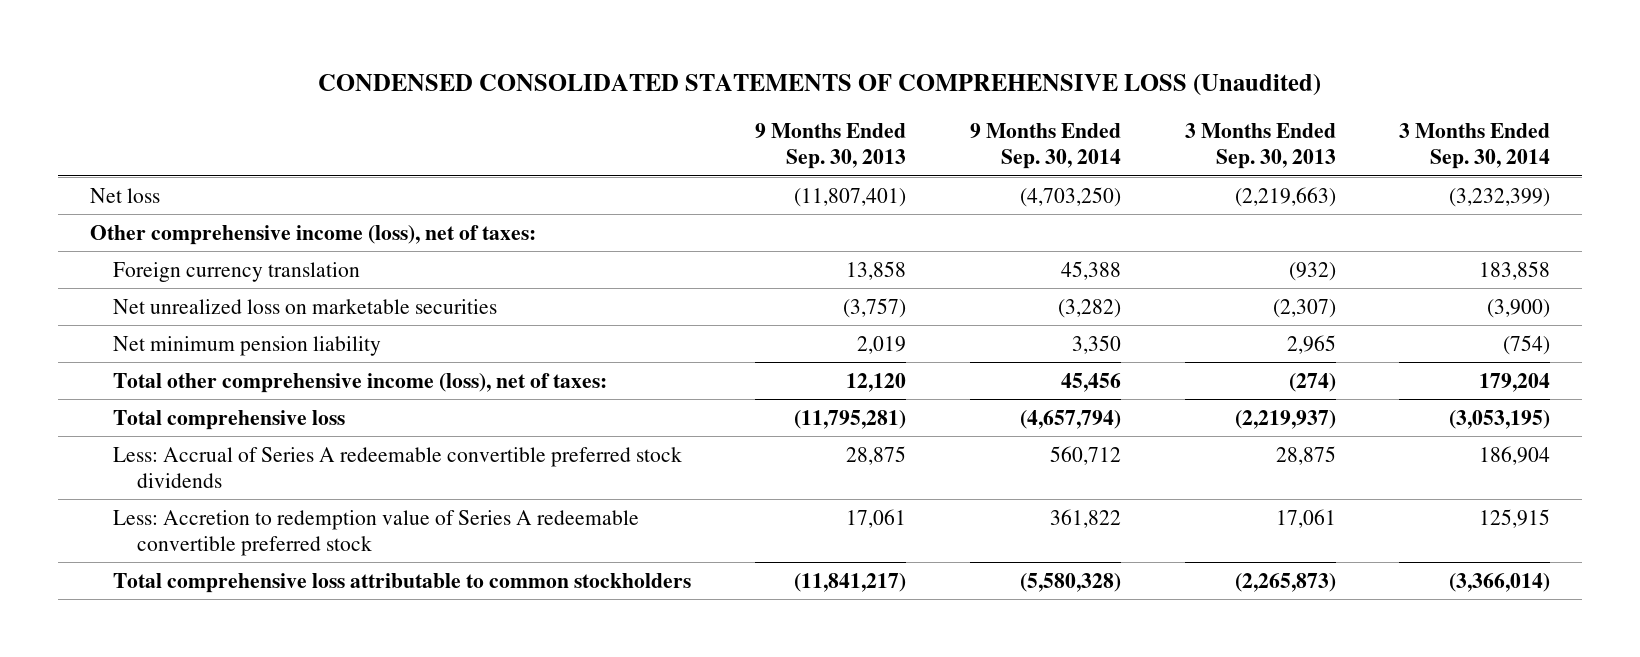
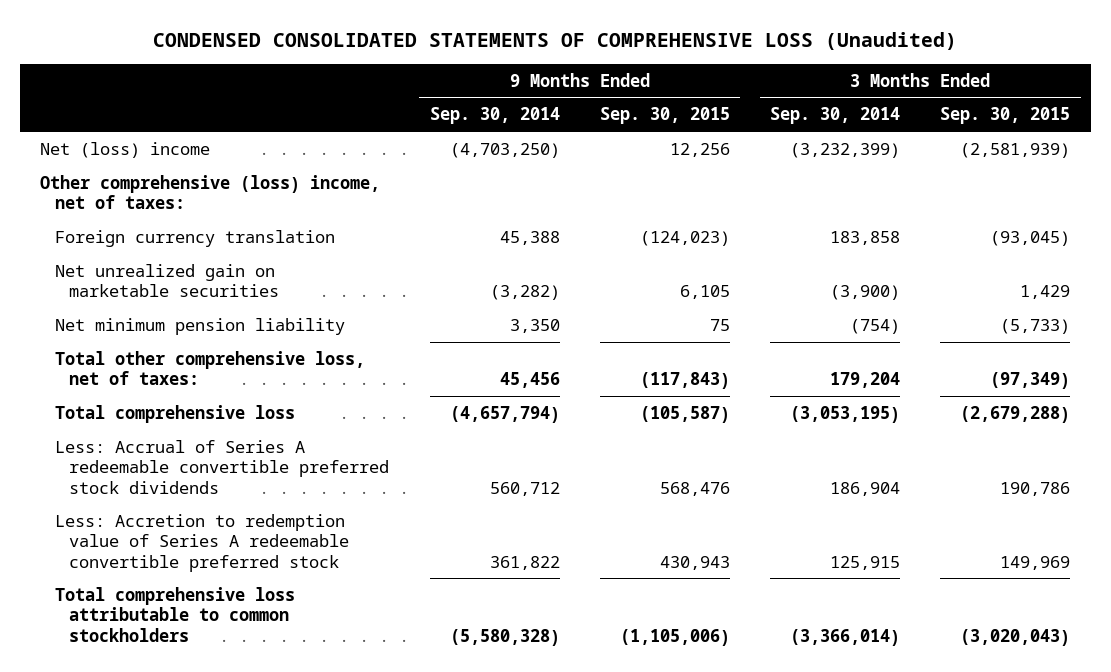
[755,122,907,170] 9 Months Ended Sep. 30, 2013 -> none
[1184,122,1336,170] 3 Months Ended Sep. 30, 2013 -> none
none -> [599,107,730,125] Sep. 30, 2015
none -> [940,107,1071,125] Sep. 30, 2015
[89,187,160,203] Net loss -> [40,141,211,158] Net (loss) income
[89,224,536,245] Other comprehensive income (loss), net of taxes: -> [40,174,381,210] Other comprehensive (loss) income, net of taxes:
[113,298,498,314] Net unrealized loss on marketable securities -> [54,263,280,298] Net unrealized gain on marketable securities
[113,372,608,393] Total other comprehensive income (loss), net of taxes: -> [54,350,365,386] Total other comprehensive loss, net of taxes:

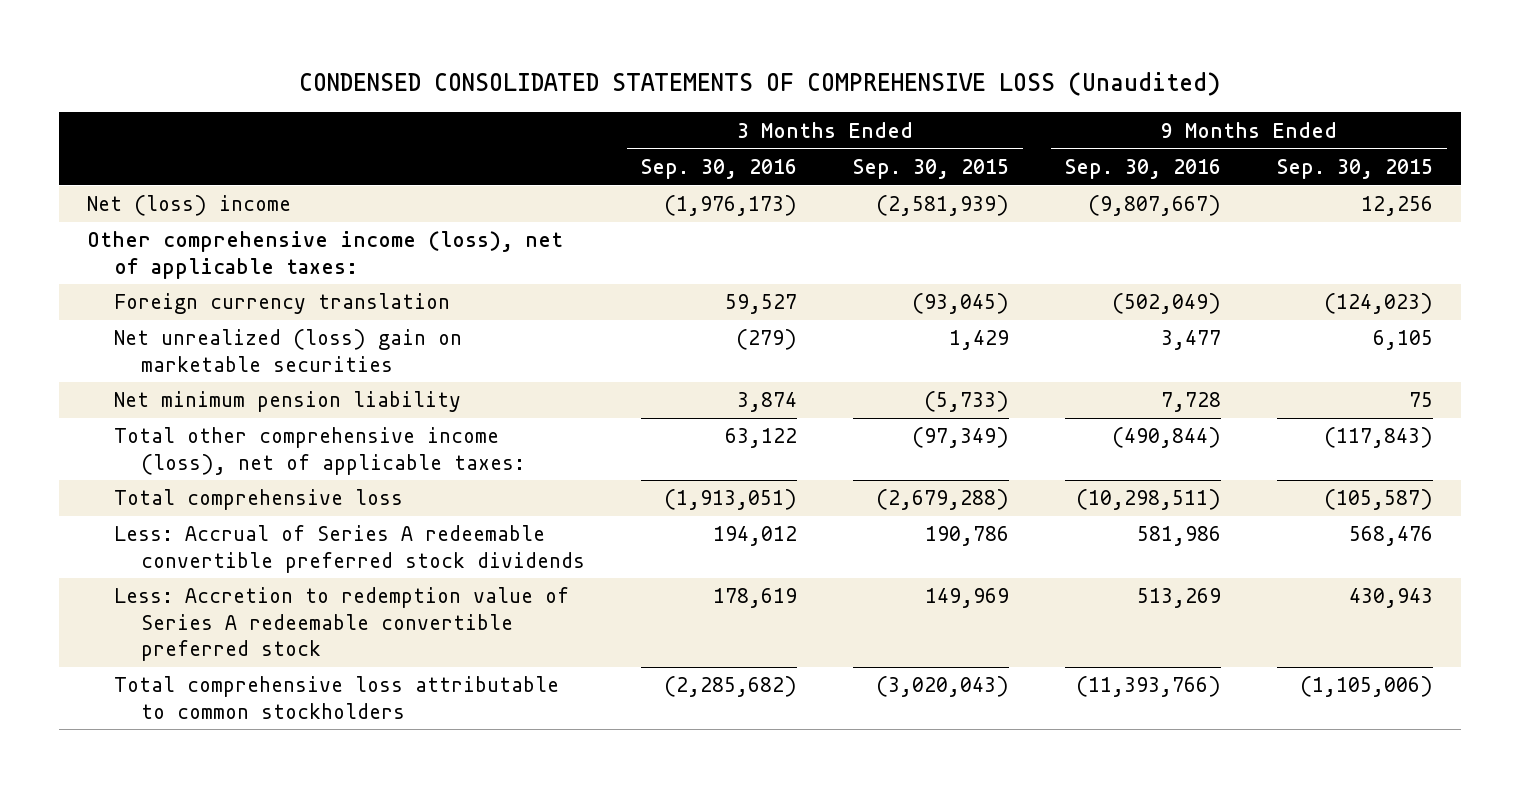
[429,107,560,125] Sep. 30, 2014 -> none
[770,107,901,125] Sep. 30, 2014 -> none
none -> [641,158,798,179] Sep. 30, 2016
none -> [1065,158,1222,179] Sep. 30, 2016
[40,174,381,210] Other comprehensive (loss) income, net of taxes: -> [86,231,563,279] Other comprehensive income (loss), net of applicable taxes:
[54,263,280,298] Net unrealized gain on marketable securities -> [114,329,463,372] Net unrealized (loss) gain on marketable securities
[54,350,365,386] Total other comprehensive loss, net of taxes: -> [114,427,526,475] Total other comprehensive income (loss), net of applicable taxes:

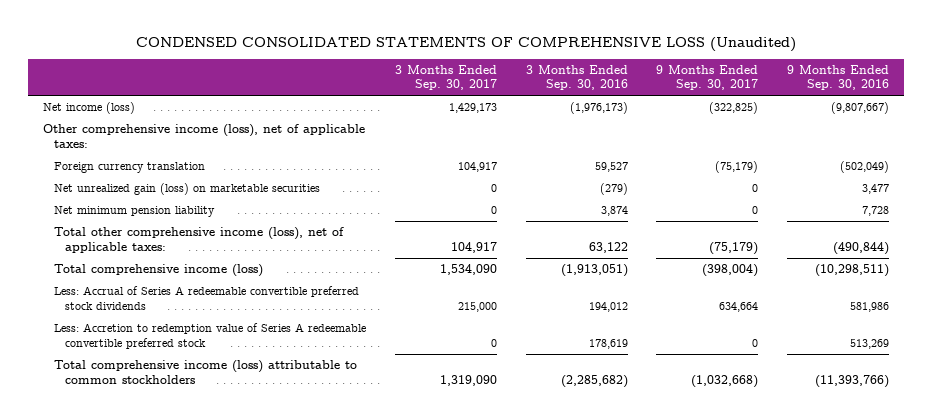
[853,158,1010,179] Sep. 30, 2015 -> none
[1277,158,1434,179] Sep. 30, 2015 -> none
none -> [394,65,497,91] 3 Months Ended Sep. 30, 2017
none -> [656,65,759,91] 9 Months Ended Sep. 30, 2017
[86,195,291,217] Net (loss) income -> [42,102,135,115] Net income (loss)
[114,329,463,372] Net unrealized (loss) gain on marketable securities -> [53,183,320,196] Net unrealized gain (loss) on marketable securities
[114,489,404,511] Total comprehensive loss -> [53,264,263,278] Total comprehensive income (loss)
[114,676,560,719] Total comprehensive loss attributable to common stockholders -> [53,360,357,384] Total comprehensive income (loss) attributable to common stockholders

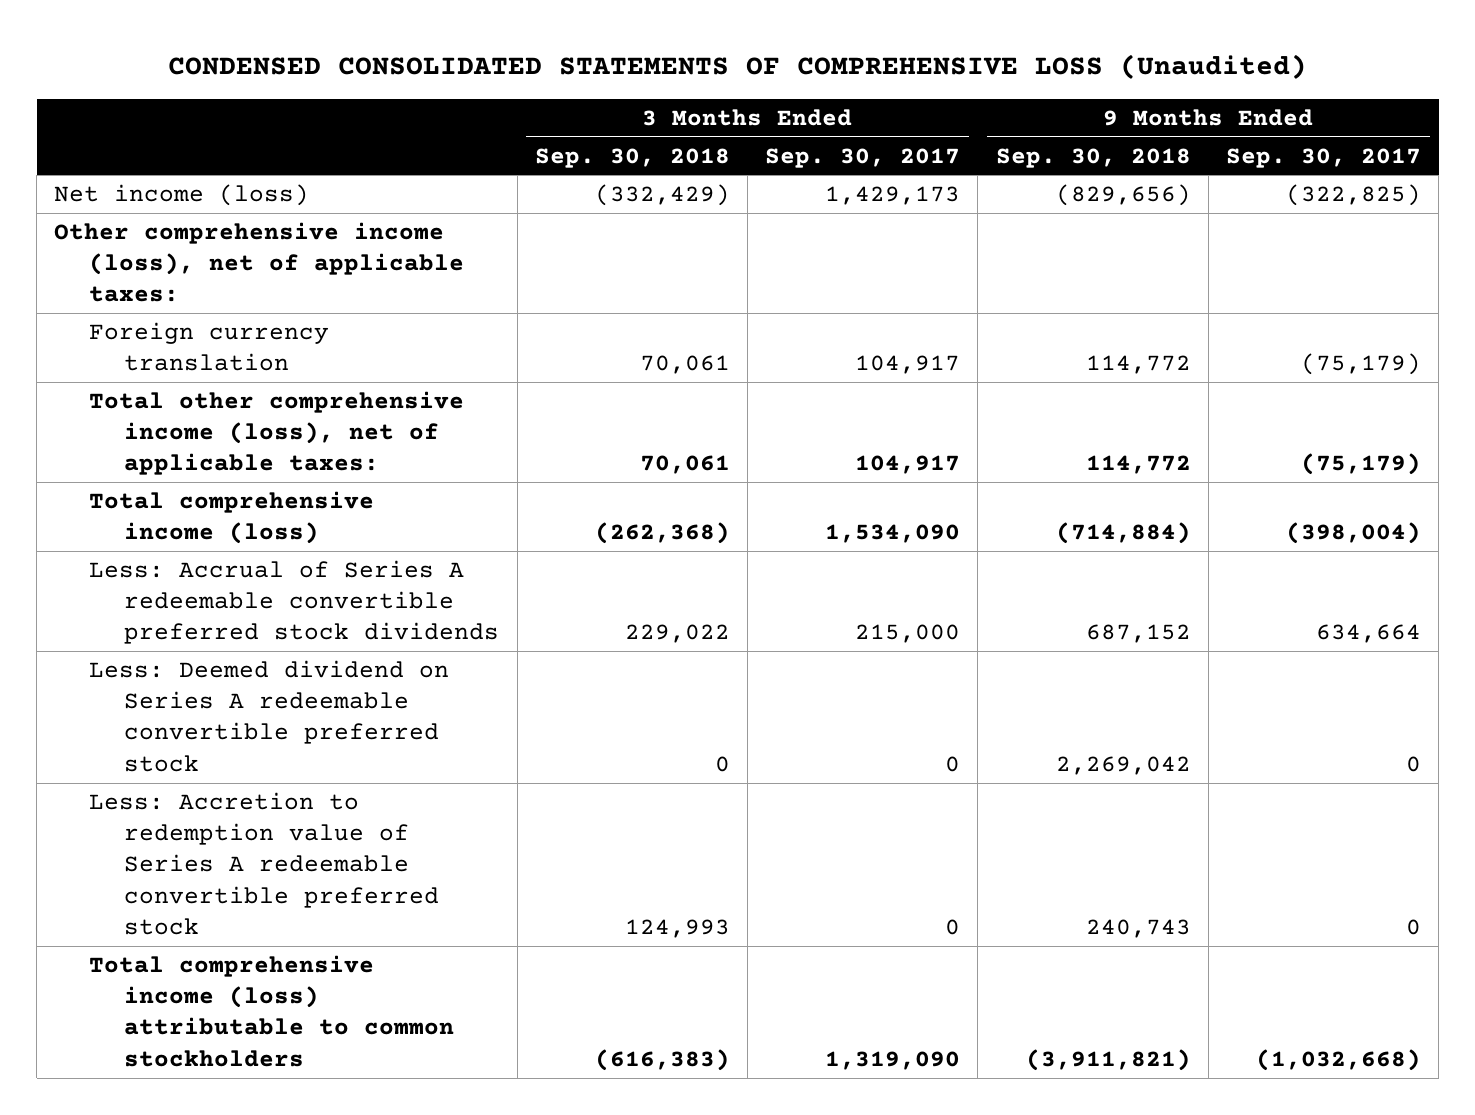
[525,65,628,91] 3 Months Ended Sep. 30, 2016 -> none
[787,65,890,91] 9 Months Ended Sep. 30, 2016 -> none
none -> [534,147,730,168] Sep. 30, 2018
none -> [995,147,1191,168] Sep. 30, 2018
[53,183,320,196] Net unrealized gain (loss) on marketable securities -> none
[53,206,215,218] Net minimum pension liability -> none
none -> [89,659,450,772] Less: Deemed dividend on Series A redeemable convertible preferred stock

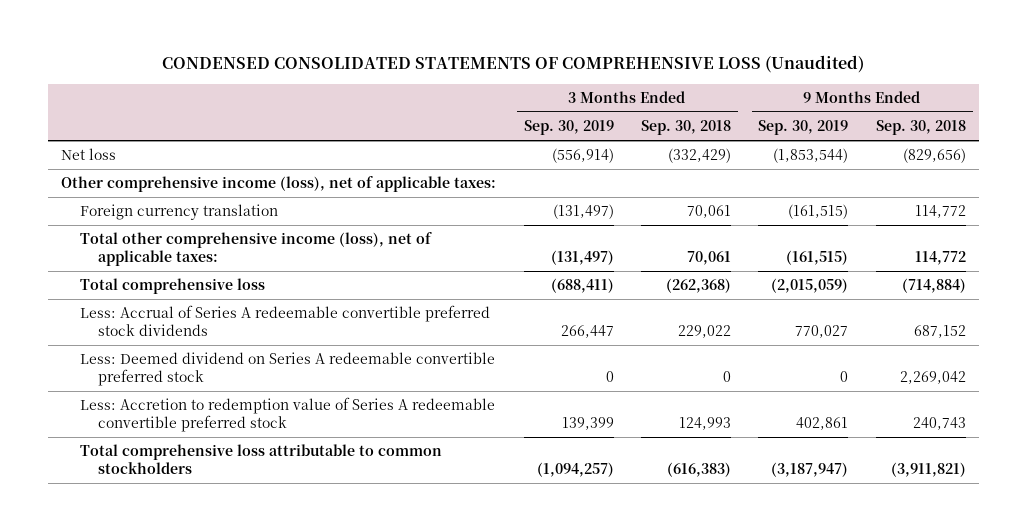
[765,147,961,168] Sep. 30, 2017 -> none
[1225,147,1421,168] Sep. 30, 2017 -> none
none -> [523,120,614,136] Sep. 30, 2019
none -> [758,120,849,136] Sep. 30, 2019
[54,183,310,206] Net income (loss) -> [61,148,117,161] Net loss
[89,490,375,545] Total comprehensive income (loss) -> [79,278,265,295] Total comprehensive loss
[89,954,455,1067] Total comprehensive income (loss) attributable to common stockholders -> [79,444,442,474] Total comprehensive loss attributable to common stockholders

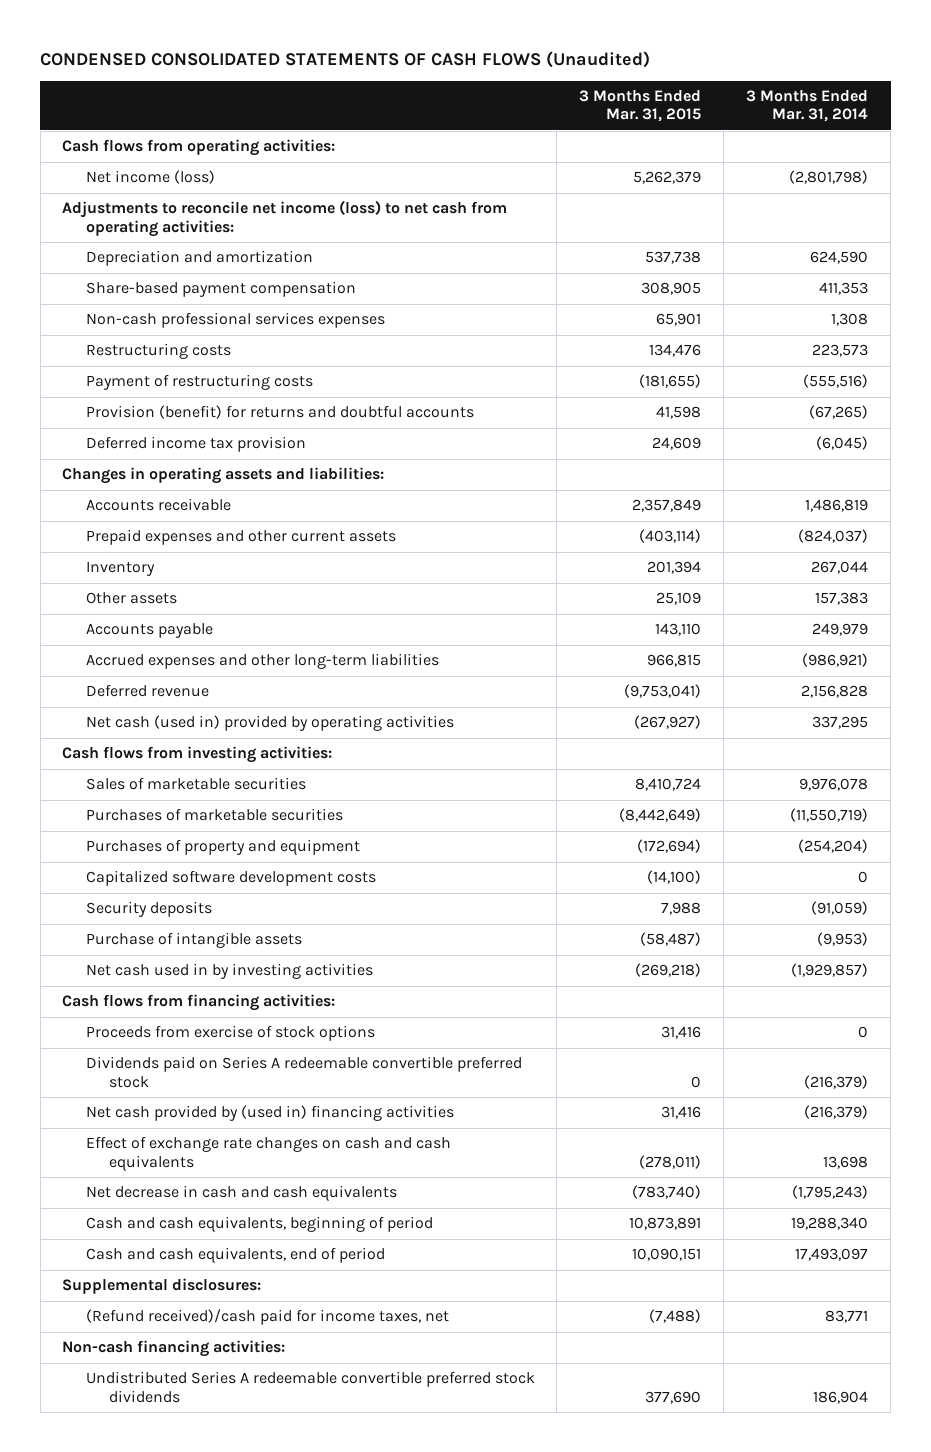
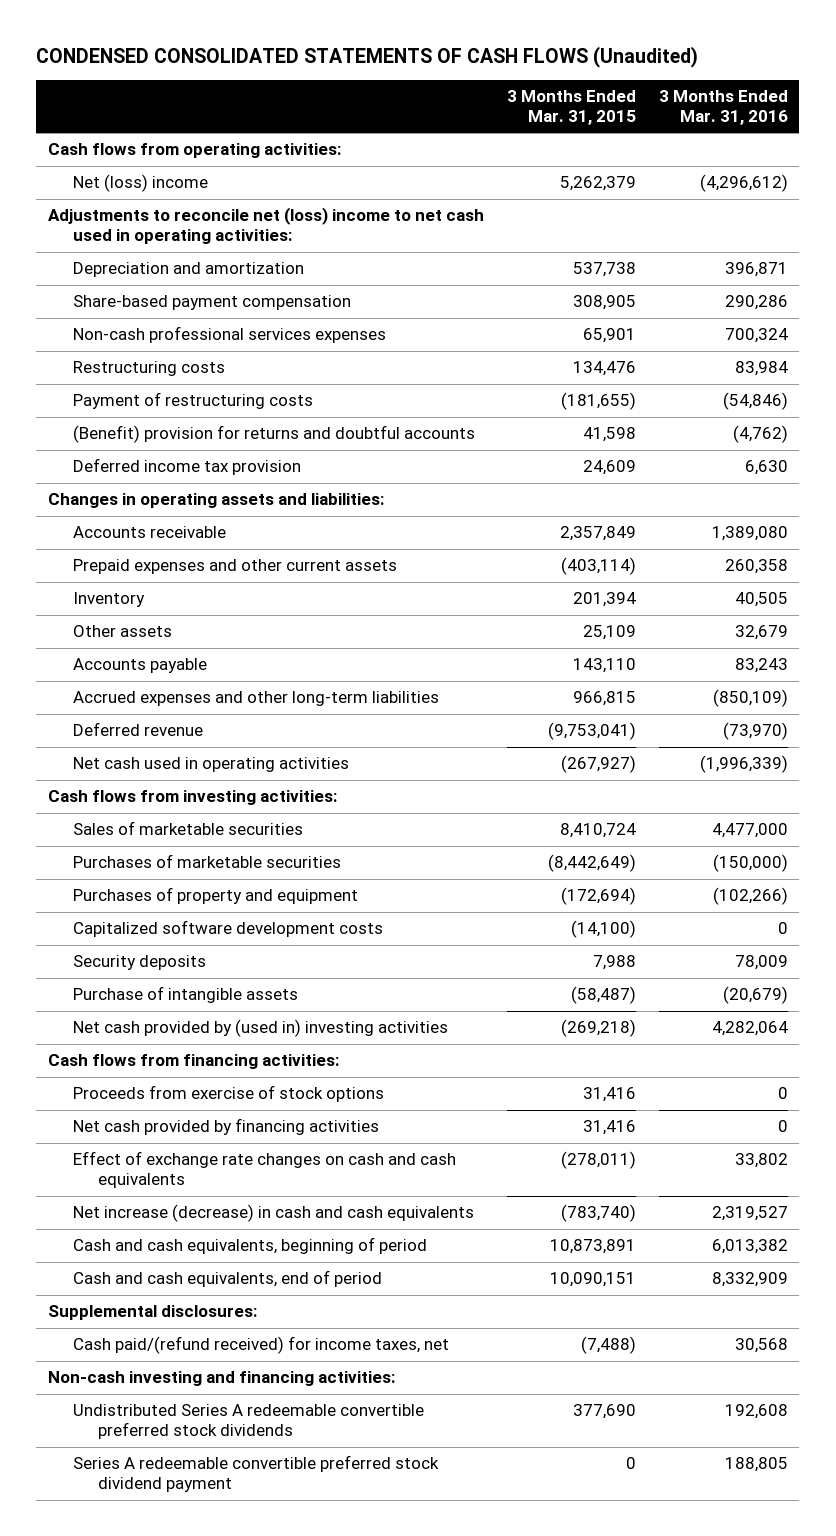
[746,89,869,123] 3 Months Ended Mar. 31, 2014 -> none
none -> [658,90,788,125] 3 Months Ended Mar. 31, 2016
[85,170,215,185] Net income (loss) -> [72,174,208,193] Net (loss) income
[62,200,508,237] Adjustments to reconcile net income (loss) to net cash from operating activities: -> [47,207,484,245] Adjustments to reconcile net (loss) income to net cash used in operating activities:
[85,405,474,420] Provision (benefit) for returns and doubtful accounts -> [72,425,475,444] (Benefit) provision for returns and doubtful accounts
[85,715,454,732] Net cash (used in) provided by operating activities -> [72,757,349,773] Net cash used in operating activities
[85,963,373,980] Net cash used in by investing activities -> [72,1019,448,1038] Net cash provided by (used in) investing activities
[85,1056,522,1088] Dividends paid on Series A redeemable convertible preferred stock -> none
[85,1105,454,1122] Net cash provided by (used in) financing activities -> [72,1118,379,1136] Net cash provided by financing activities
[85,1185,397,1202] Net decrease in cash and cash equivalents -> [72,1204,474,1223] Net increase (decrease) in cash and cash equivalents
[85,1309,449,1326] (Refund received)/cash paid for income taxes, net -> [72,1336,449,1355] Cash paid/(refund received) for income taxes, net
[62,1340,286,1358] Non-cash financing activities: -> [47,1371,395,1387] Non-cash investing and financing activities:
none -> [72,1455,439,1493] Series A redeemable convertible preferred stock dividend payment

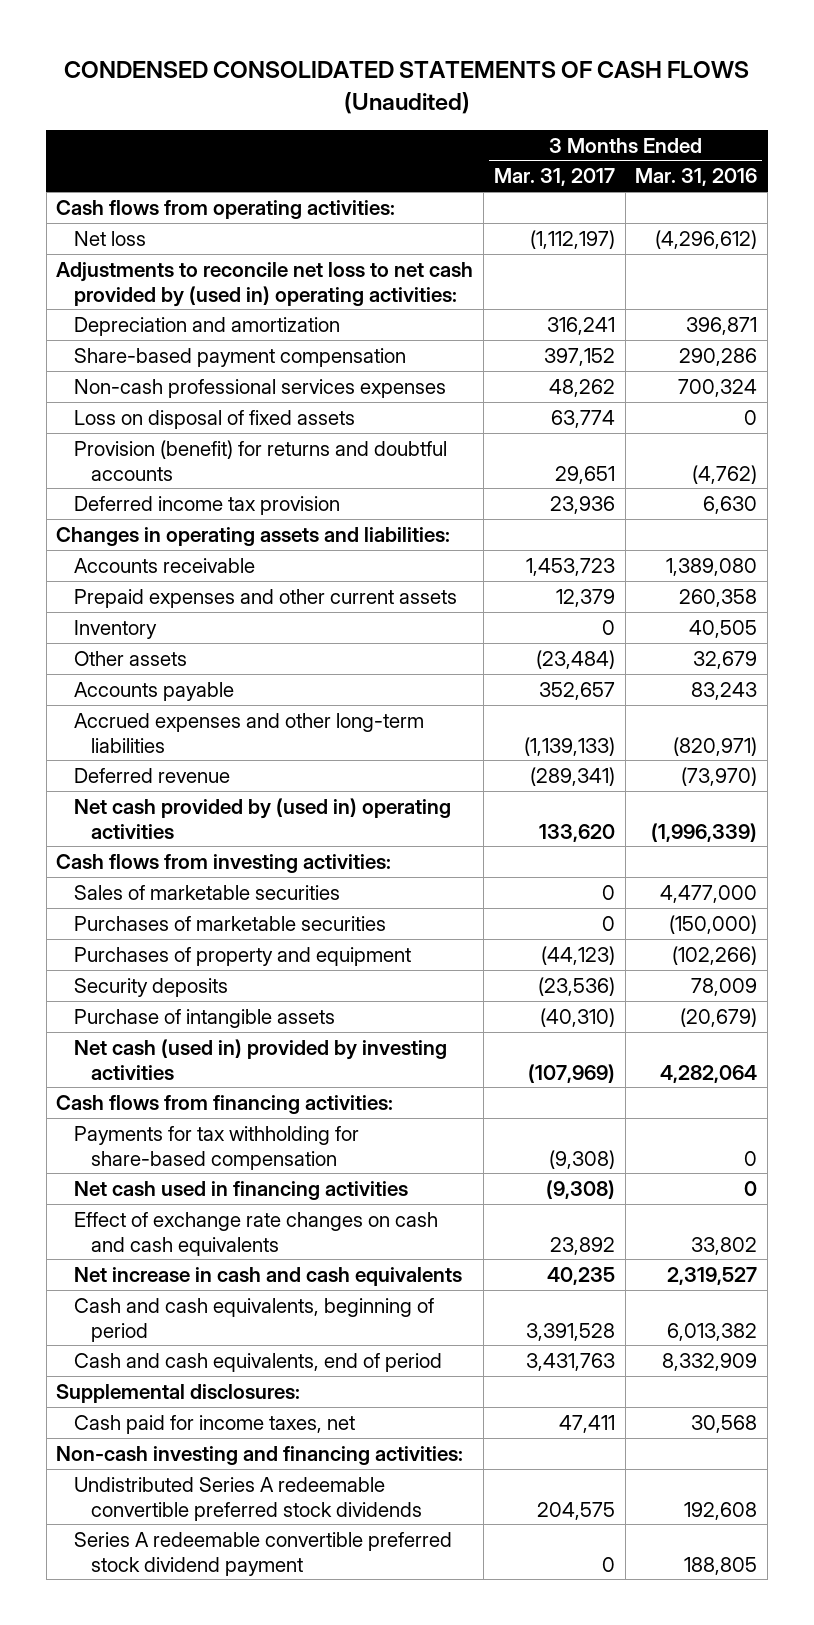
[506,90,636,125] 3 Months Ended Mar. 31, 2015 -> none
none -> [493,168,615,187] Mar. 31, 2017
[72,174,208,193] Net (loss) income -> [73,230,146,246] Net loss
[47,207,484,245] Adjustments to reconcile net (loss) income to net cash used in operating activities: -> [56,261,474,307] Adjustments to reconcile net loss to net cash provided by (used in) operating activities:
[72,361,225,377] Restructuring costs -> none
[72,392,313,410] Payment of restructuring costs -> none
none -> [73,409,355,429] Loss on disposal of fixed assets
[72,425,475,444] (Benefit) provision for returns and doubtful accounts -> [73,439,447,481] Provision (benefit) for returns and doubtful accounts
[712,689,788,708] (850,109) -> [673,736,758,756] (820,971)
[72,757,349,773] Net cash used in operating activities -> [73,797,451,839] Net cash provided by (used in) operating activities
[72,920,383,938] Capitalized software development costs -> none
[72,1019,448,1038] Net cash provided by (used in) investing activities -> [73,1038,447,1080] Net cash (used in) provided by investing activities
[72,1085,384,1103] Proceeds from exercise of stock options -> none
none -> [73,1125,359,1170] Payments for tax withholding for share-based compensation
[72,1118,379,1136] Net cash provided by financing activities -> [73,1180,408,1200] Net cash used in financing activities
[72,1204,474,1223] Net increase (decrease) in cash and cash equivalents -> [73,1266,462,1286] Net increase in cash and cash equivalents
[72,1336,449,1355] Cash paid/(refund received) for income taxes, net -> [73,1414,355,1434] Cash paid for income taxes, net

